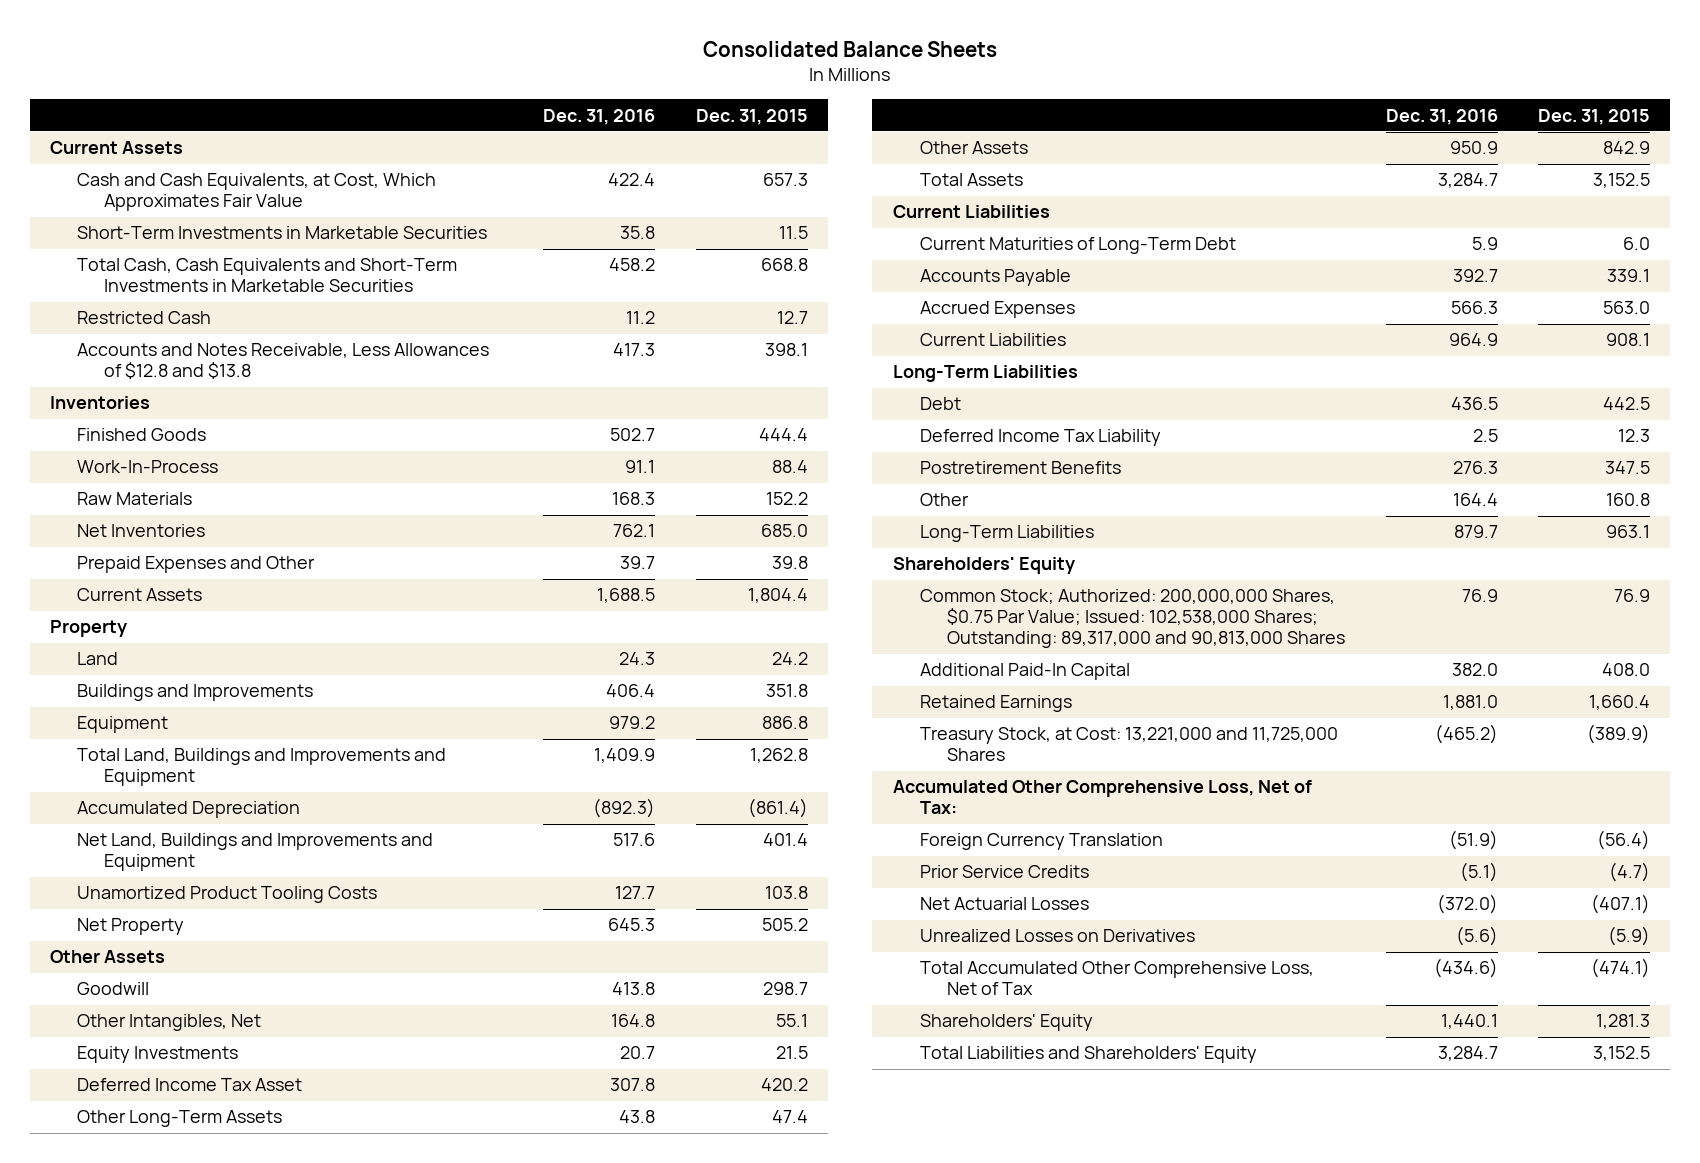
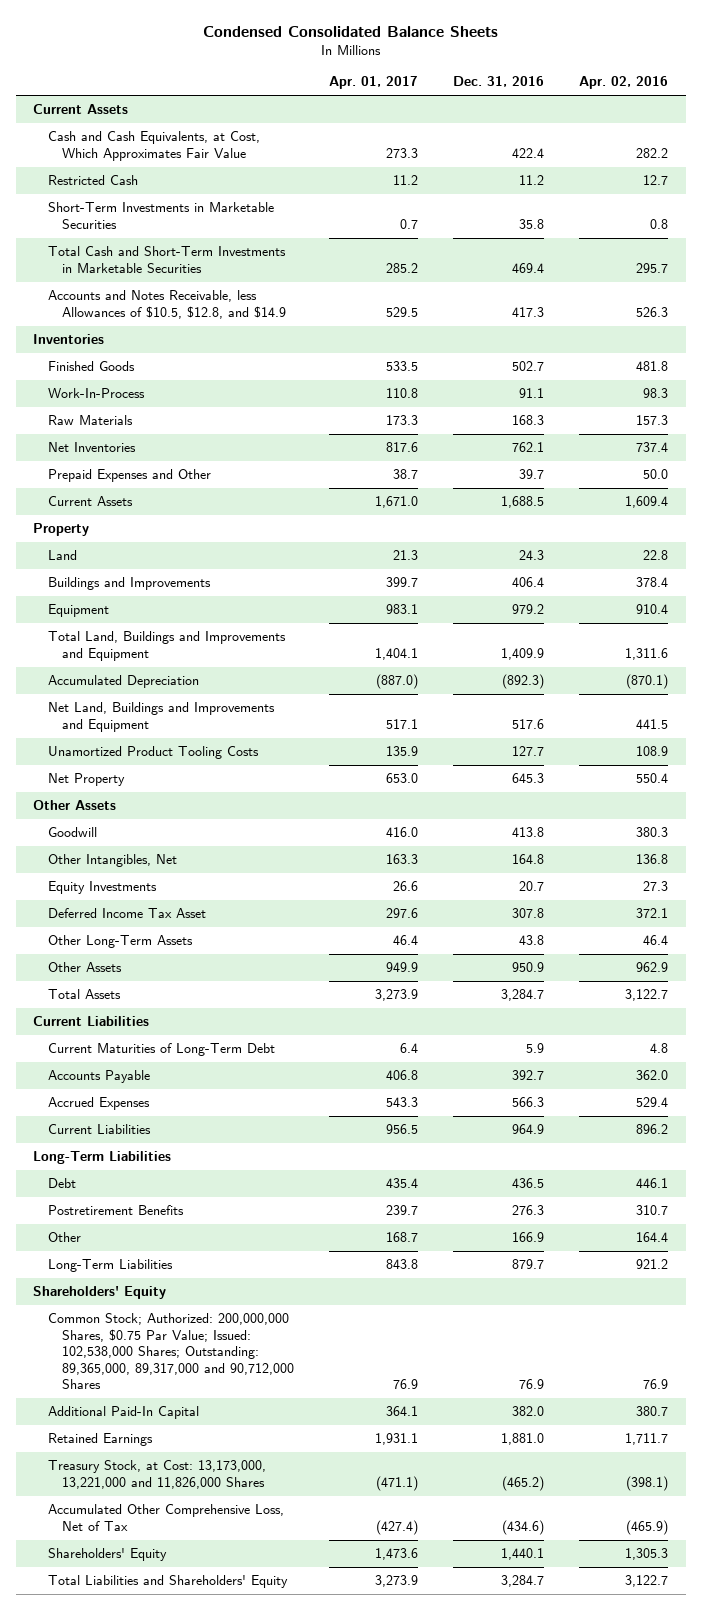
[703,41,998,58] Consolidated Balance Sheets -> [202,25,498,37] Condensed Consolidated Balance Sheets
[695,108,808,125] Dec. 31, 2015 -> none
none -> [329,76,419,90] Apr. 01, 2017
none -> [579,76,669,90] Apr. 02, 2016
[77,258,458,293] Total Cash, Cash Equivalents and Short-Term Investments in Marketable Securities -> none
[77,226,488,240] Short-Term Investments in Marketable Securities -> [47,202,274,229] Short-Term Investments in Marketable Securities
none -> [47,246,286,273] Total Cash and Short-Term Investments in Marketable Securities
[77,343,490,380] Accounts and Notes Receivable, Less Allowances of $12.8 and $13.8 -> [47,290,287,319] Accounts and Notes Receivable, less Allowances of $10.5, $12.8, and $14.9
[919,429,1161,447] Deferred Income Tax Liability -> none
[1452,493,1498,507] 164.4 -> [512,1232,545,1243] 166.9
[919,589,1345,649] Common Stock; Authorized: 200,000,000 Shares, $0.75 Par Value; Issued: 102,538,000 Shares; Outstanding: 89,317,000 and 90,813,000 Shares -> [47,1313,295,1390] Common Stock; Authorized: 200,000,000 Shares, $0.75 Par Value; Issued: 102,538,000 Shares; Outstanding: 89,365,000, 89,317,000 and 90,712,000 Shares
[892,780,1312,815] Accumulated Other Comprehensive Loss, Net of Tax: -> none
[919,833,1163,851] Foreign Currency Translation -> none
[919,865,1089,879] Prior Service Credits -> none
[919,897,1089,911] Net Actuarial Losses -> none
[919,929,1195,943] Unrealized Losses on Derivatives -> none
[919,727,1338,762] Treasury Stock, at Cost: 13,221,000 and 11,725,000 Shares -> [47,1460,266,1489] Treasury Stock, at Cost: 13,173,000, 13,221,000 and 11,826,000 Shares
[919,961,1314,996] Total Accumulated Other Comprehensive Loss, Net of Tax -> [47,1504,284,1531] Accumulated Other Comprehensive Loss, Net of Tax

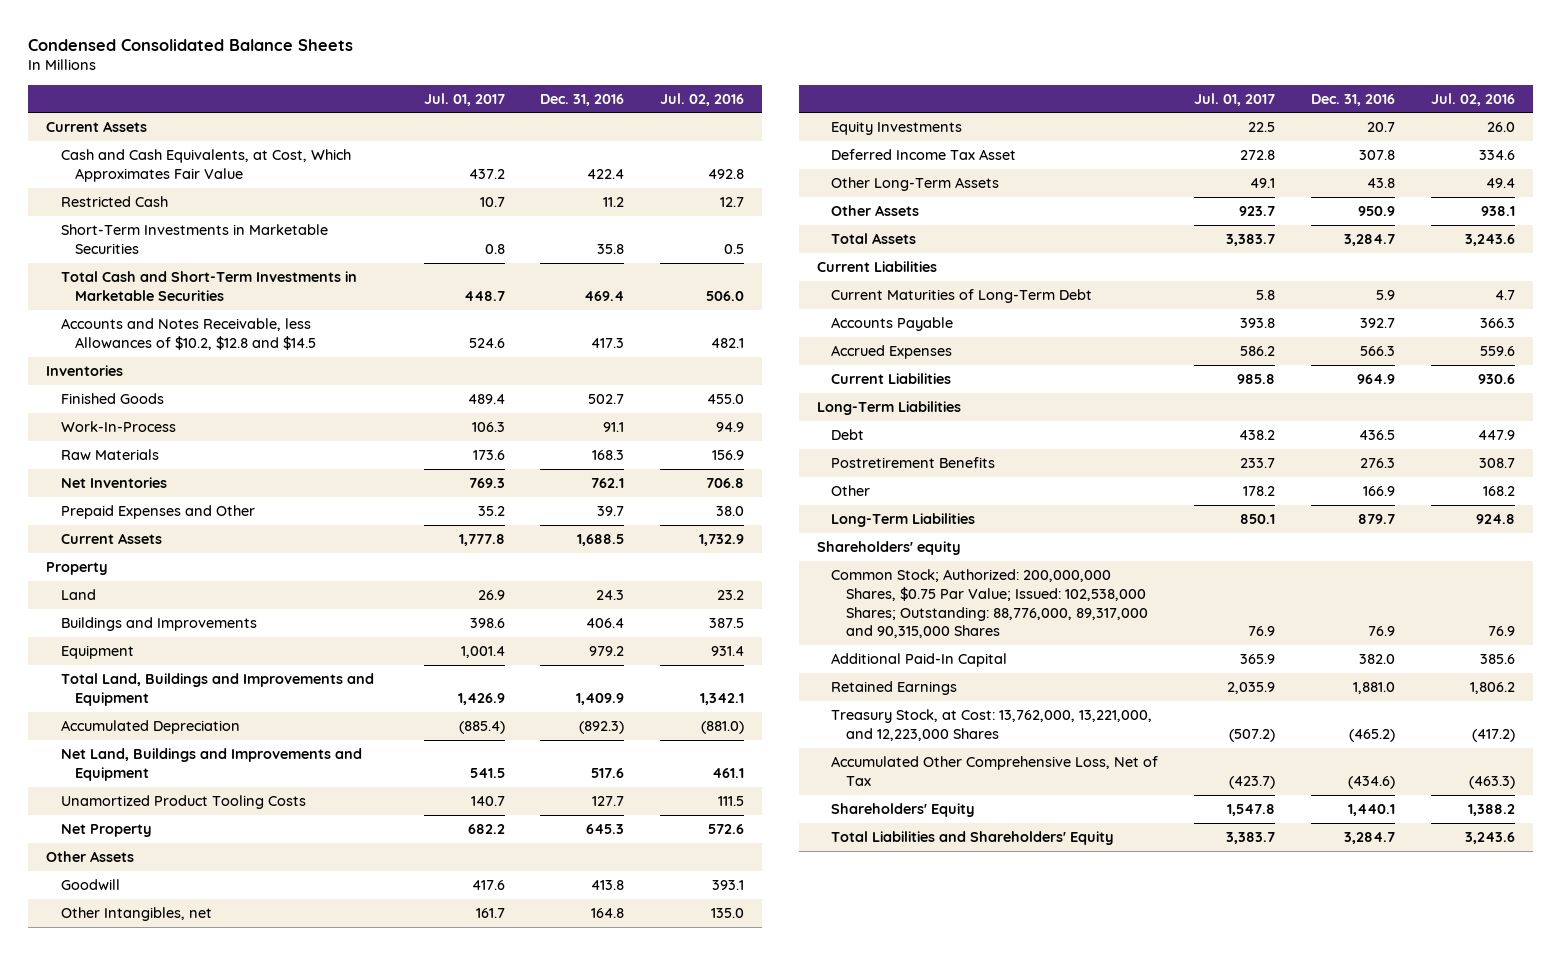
[329,76,419,90] Apr. 01, 2017 -> none
[579,76,669,90] Apr. 02, 2016 -> none
none -> [423,92,505,106] Jul. 01, 2017
none -> [660,92,745,106] Jul. 02, 2016
[47,290,287,319] Accounts and Notes Receivable, less Allowances of $10.5, $12.8, and $14.9 -> [60,318,317,350] Accounts and Notes Receivable, less Allowances of $10.2, $12.8 and $14.5
[47,854,177,868] Other Intangibles, Net -> [60,907,212,922] Other Intangibles, net
[33,1286,167,1300] Shareholders' Equity -> [816,541,961,556] Shareholders' equity
[47,1313,295,1390] Common Stock; Authorized: 200,000,000 Shares, $0.75 Par Value; Issued: 102,538,000 Shares; Outstanding: 89,365,000, 89,317,000 and 90,712,000 Shares -> [831,569,1148,639] Common Stock; Authorized: 200,000,000 Shares, $0.75 Par Value; Issued: 102,538,000 Shares; Outstanding: 88,776,000, 89,317,000 and 90,315,000 Shares
[47,1460,266,1489] Treasury Stock, at Cost: 13,173,000, 13,221,000 and 11,826,000 Shares -> [831,709,1153,741] Treasury Stock, at Cost: 13,762,000, 13,221,000, and 12,223,000 Shares

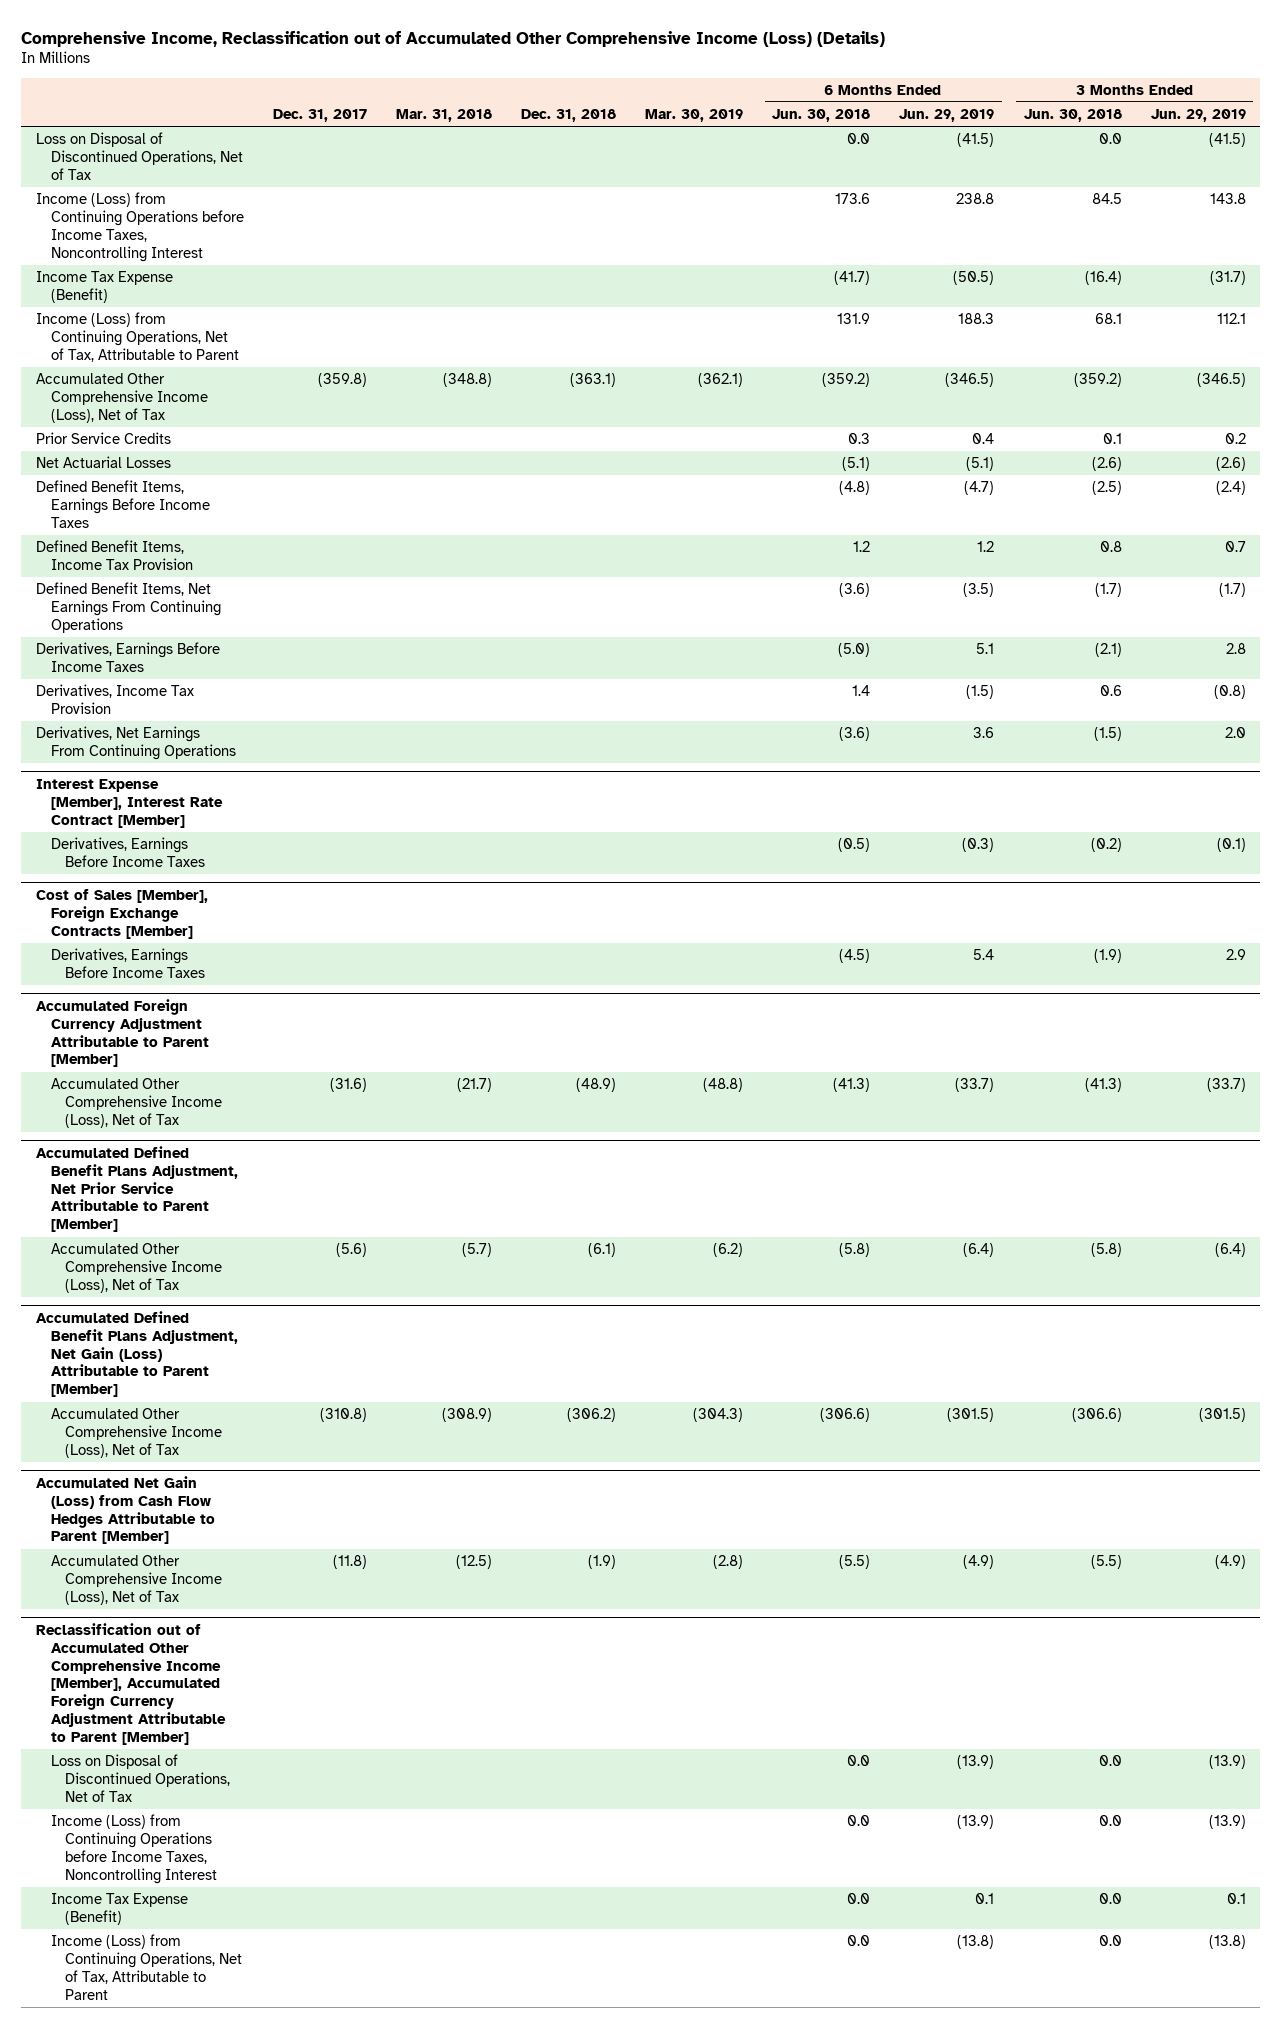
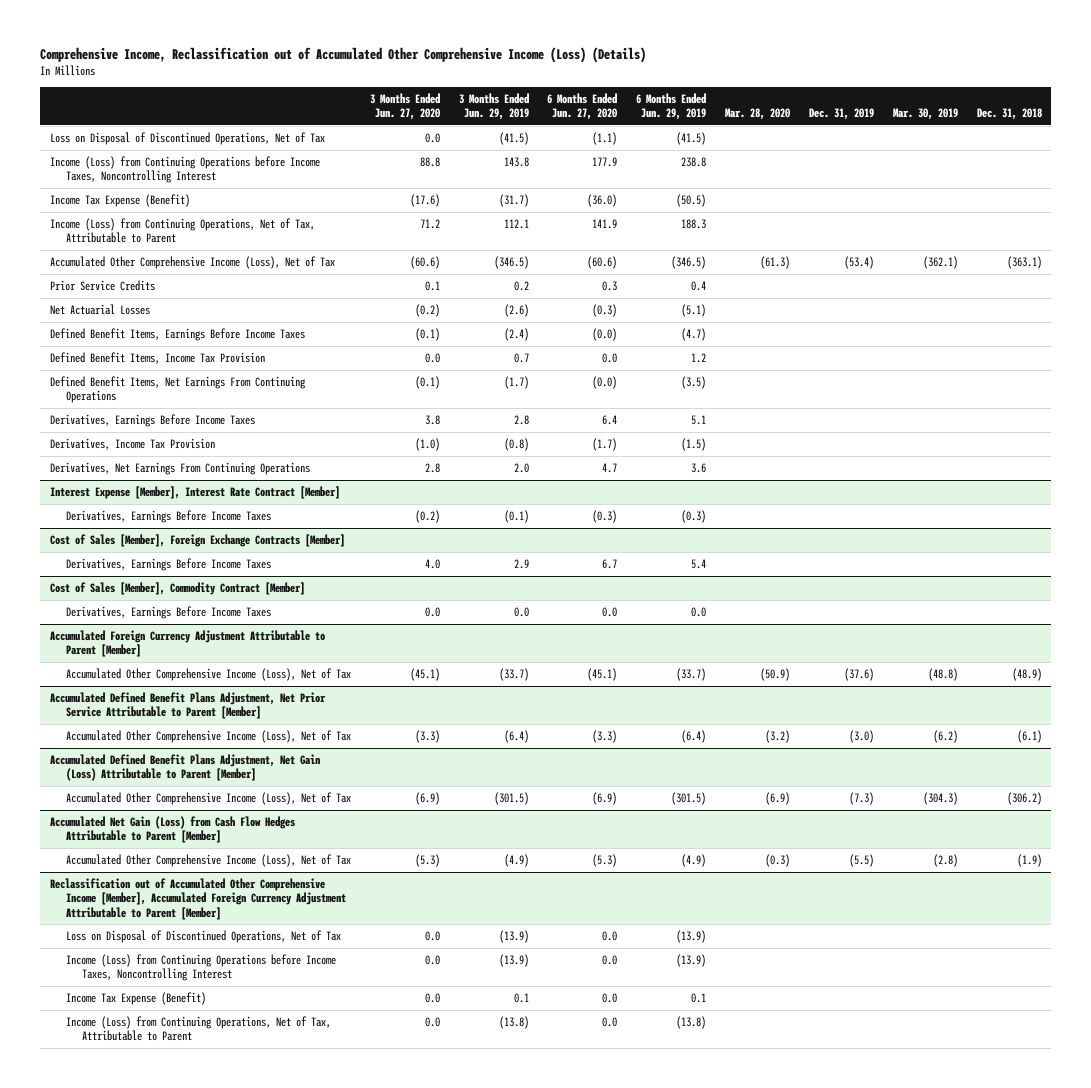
[272,109,367,123] Dec. 31, 2017 -> none
[395,109,492,123] Mar. 31, 2018 -> none
[772,109,871,123] Jun. 30, 2018 -> none
[1023,109,1122,123] Jun. 30, 2018 -> none
none -> [369,93,440,121] 3 Months Ended Jun. 27, 2020
none -> [547,93,618,121] 6 Months Ended Jun. 27, 2020
none -> [725,108,791,121] Mar. 28, 2020
none -> [808,108,874,121] Dec. 31, 2019
none -> [49,582,305,596] Cost of Sales [Member], Commodity Contract [Member]
none -> [65,606,271,620] Derivatives, Earnings Before Income Taxes

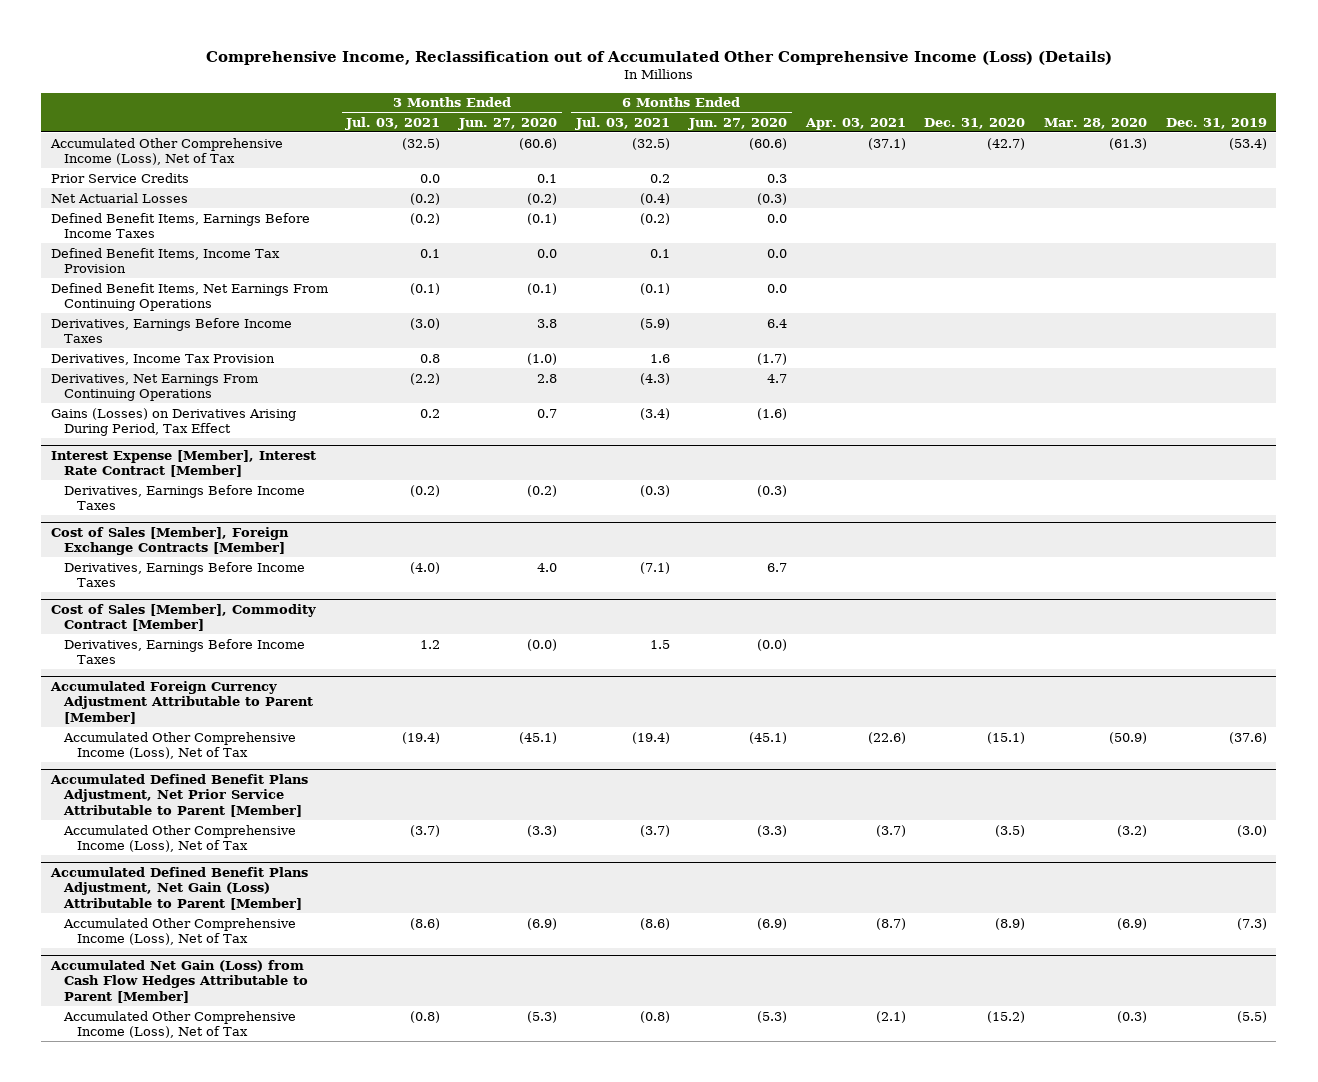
[458,93,529,121] 3 Months Ended Jun. 29, 2019 -> none
[636,93,707,121] 6 Months Ended Jun. 29, 2019 -> none
[892,108,958,121] Mar. 30, 2019 -> none
[976,108,1042,121] Dec. 31, 2018 -> none
none -> [345,116,441,130] Jul. 03, 2021
none -> [575,116,671,130] Jul. 03, 2021
none -> [804,117,906,130] Apr. 03, 2021
none -> [924,117,1026,129] Dec. 31, 2020
[49,132,325,146] Loss on Disposal of Discontinued Operations, Net of Tax -> none
[49,156,320,184] Income (Loss) from Continuing Operations before Income Taxes, Noncontrolling Interest -> none
[49,194,190,208] Income Tax Expense (Benefit) -> none
[49,218,315,244] Income (Loss) from Continuing Operations, Net of Tax, Attributable to Parent -> none
[592,328,618,342] (0.0) -> [766,213,787,223] 0.0
[592,376,618,390] (0.0) -> [766,283,787,293] 0.0
none -> [50,407,296,436] Gains (Losses) on Derivatives Arising During Period, Tax Effect
[424,607,440,618] 0.0 -> [527,638,558,651] (0.0)
[602,607,618,618] 0.0 -> [756,638,787,651] (0.0)
[49,878,346,920] Reclassification out of Accumulated Other Comprehensive Income [Member], Accumulated Foreign Currency Adjustment Attributable to Parent [Member] -> none
[65,930,341,944] Loss on Disposal of Discontinued Operations, Net of Tax -> none
[65,954,336,982] Income (Loss) from Continuing Operations before Income Taxes, Noncontrolling Interest -> none
[65,992,206,1006] Income Tax Expense (Benefit) -> none
[65,1016,331,1042] Income (Loss) from Continuing Operations, Net of Tax, Attributable to Parent -> none

